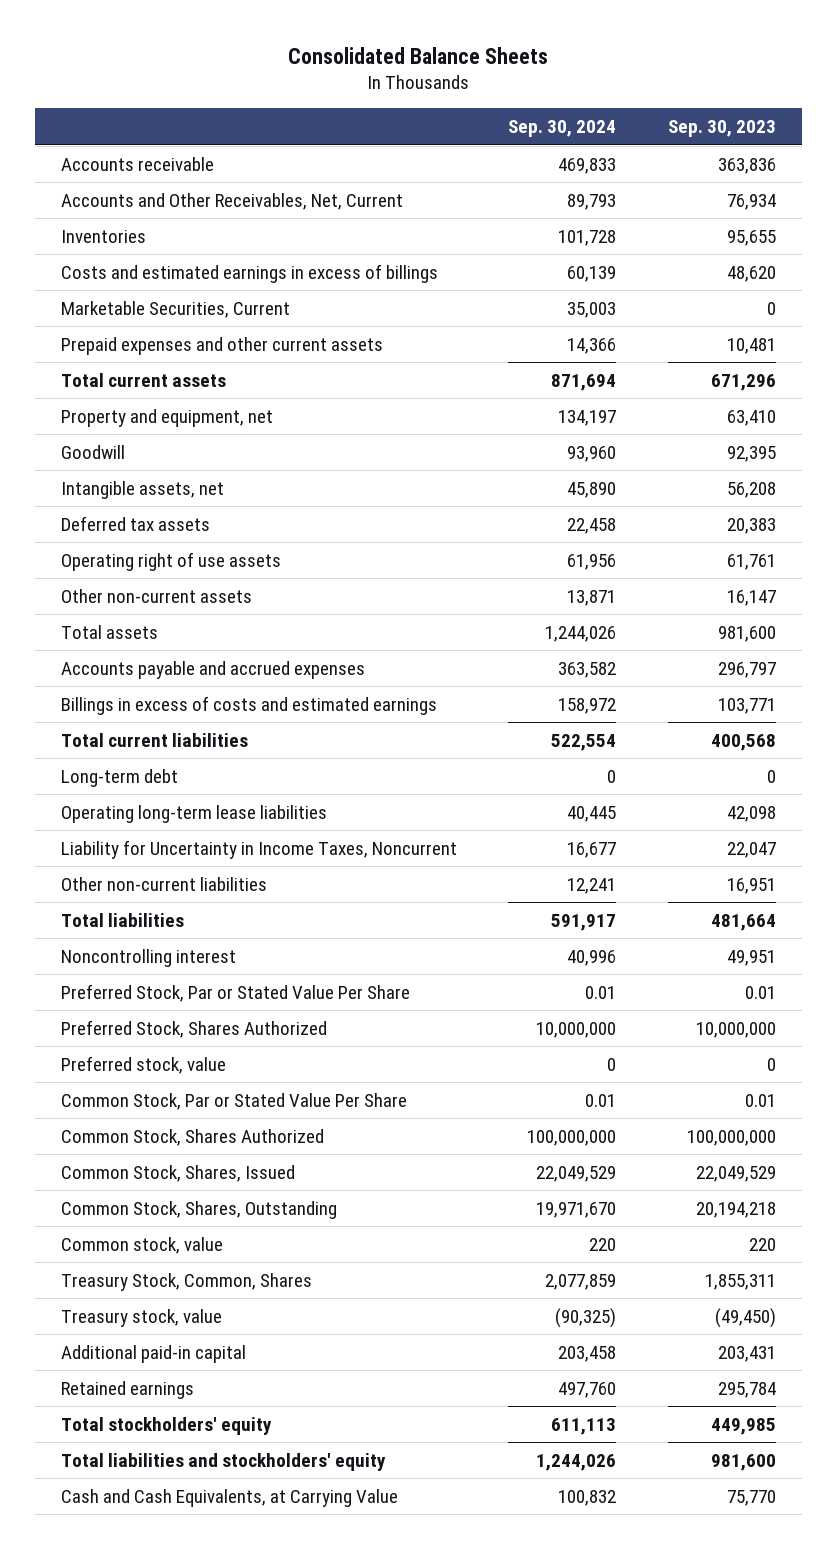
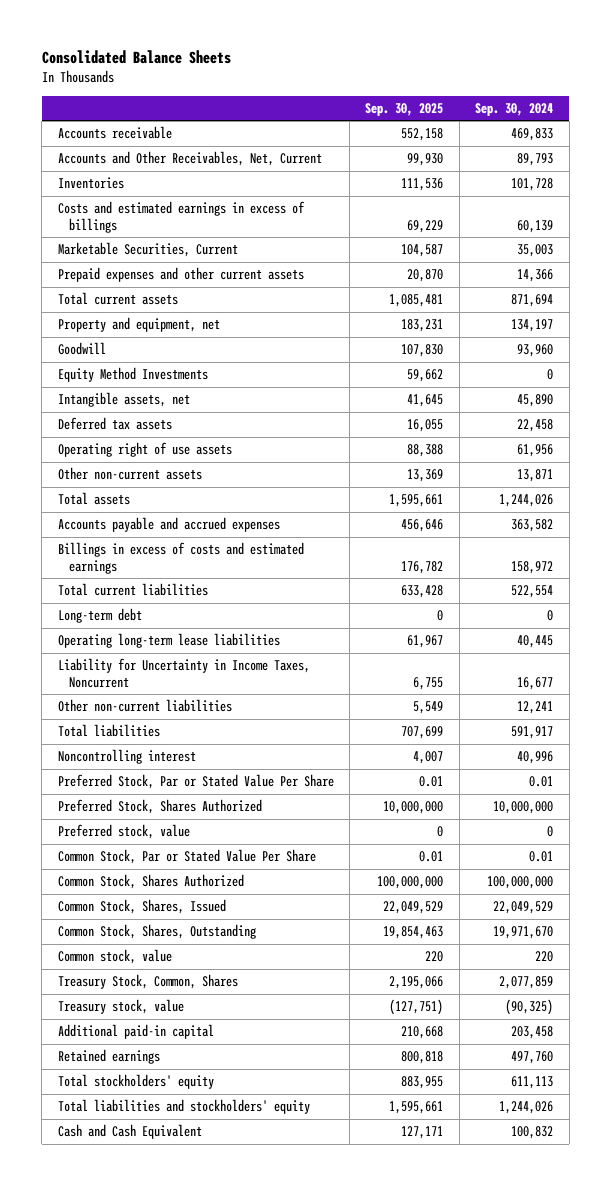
[667,120,776,138] Sep. 30, 2023 -> none
none -> [365,102,444,116] Sep. 30, 2025
none -> [57,367,208,383] Equity Method Investments
[60,1488,398,1507] Cash and Cash Equivalents, at Carrying Value -> [57,1124,202,1140] Cash and Cash Equivalent

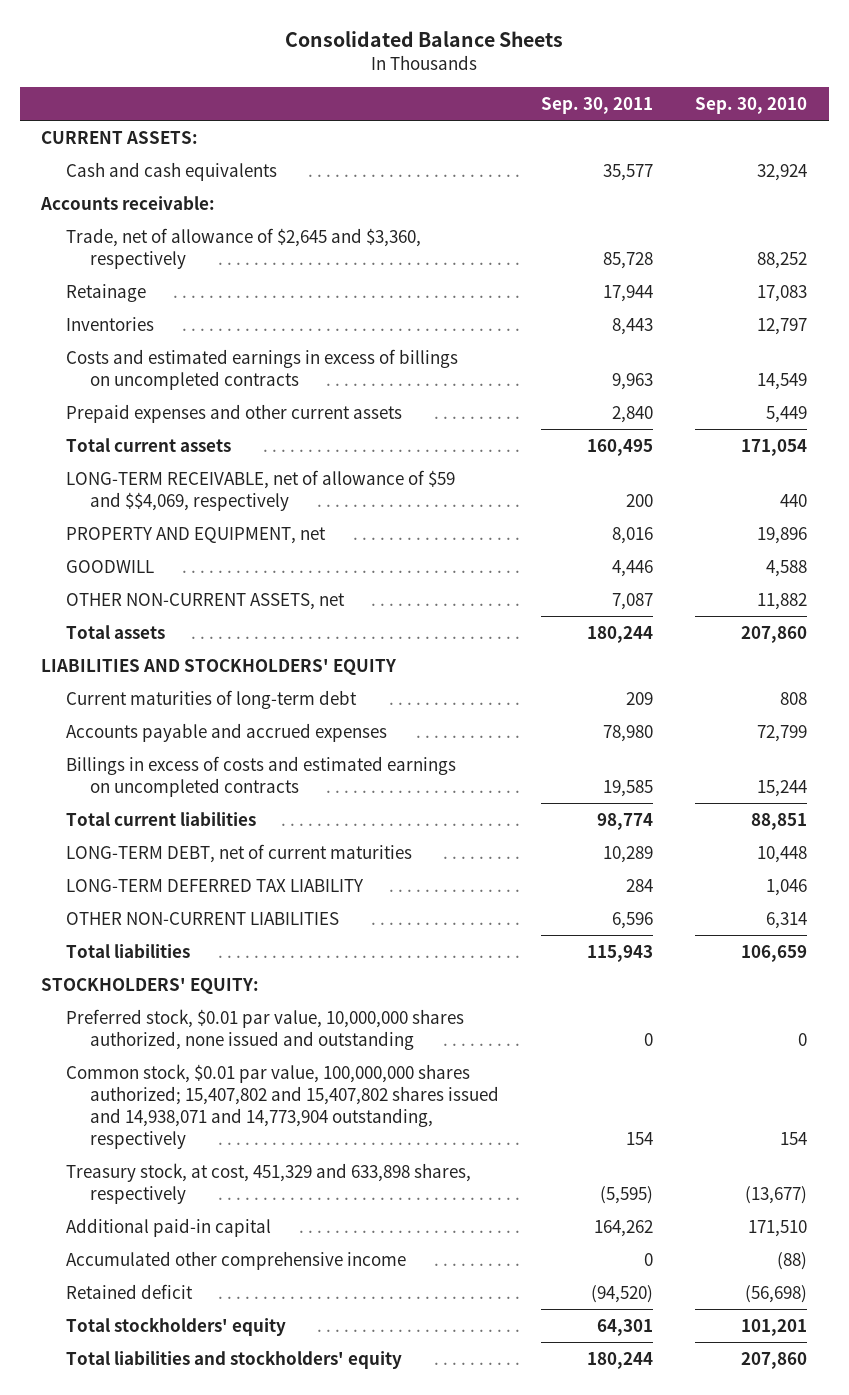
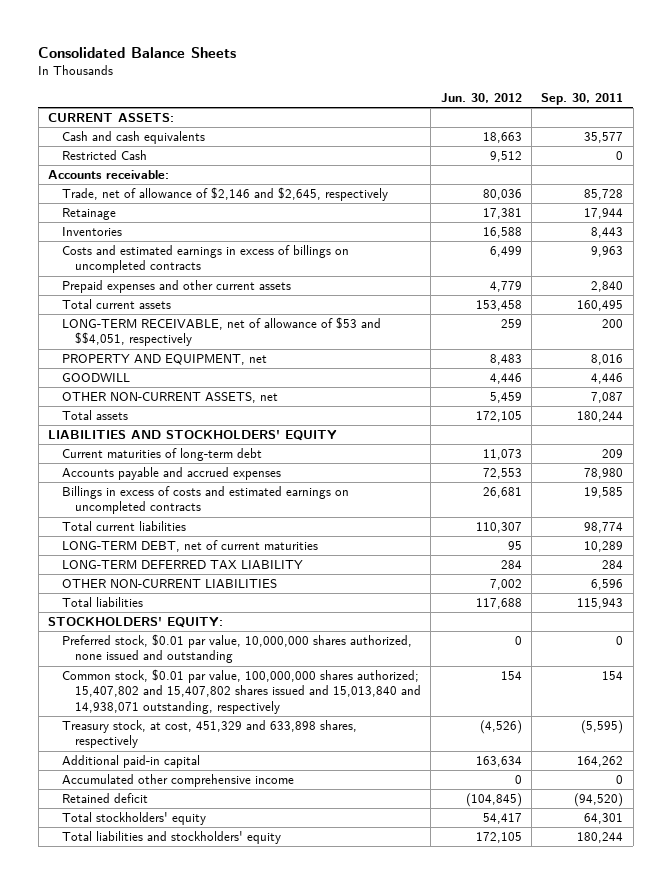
[695,96,808,114] Sep. 30, 2010 -> none
none -> [440,93,522,104] Jun. 30, 2012
none -> [61,150,147,161] Restricted Cash
[65,227,421,269] Trade, net of allowance of $2,645 and $3,360, respectively -> [61,187,388,202] Trade, net of allowance of $2,146 and $2,645, respectively
[65,469,455,511] LONG-TERM RECEIVABLE, net of allowance of $59 and $$4,069, respectively -> [61,317,381,347] LONG-TERM RECEIVABLE, net of allowance of $53 and $$4,051, respectively
[65,1063,500,1149] Common stock, $0.01 par value, 100,000,000 shares authorized; 15,407,802 and 15,407,802 shares issued and 14,938,071 and 14,773,904 outstanding, respectively -> [61,669,422,714] Common stock, $0.01 par value, 100,000,000 shares authorized; 15,407,802 and 15,407,802 shares issued and 15,013,840 and 14,938,071 outstanding, respectively

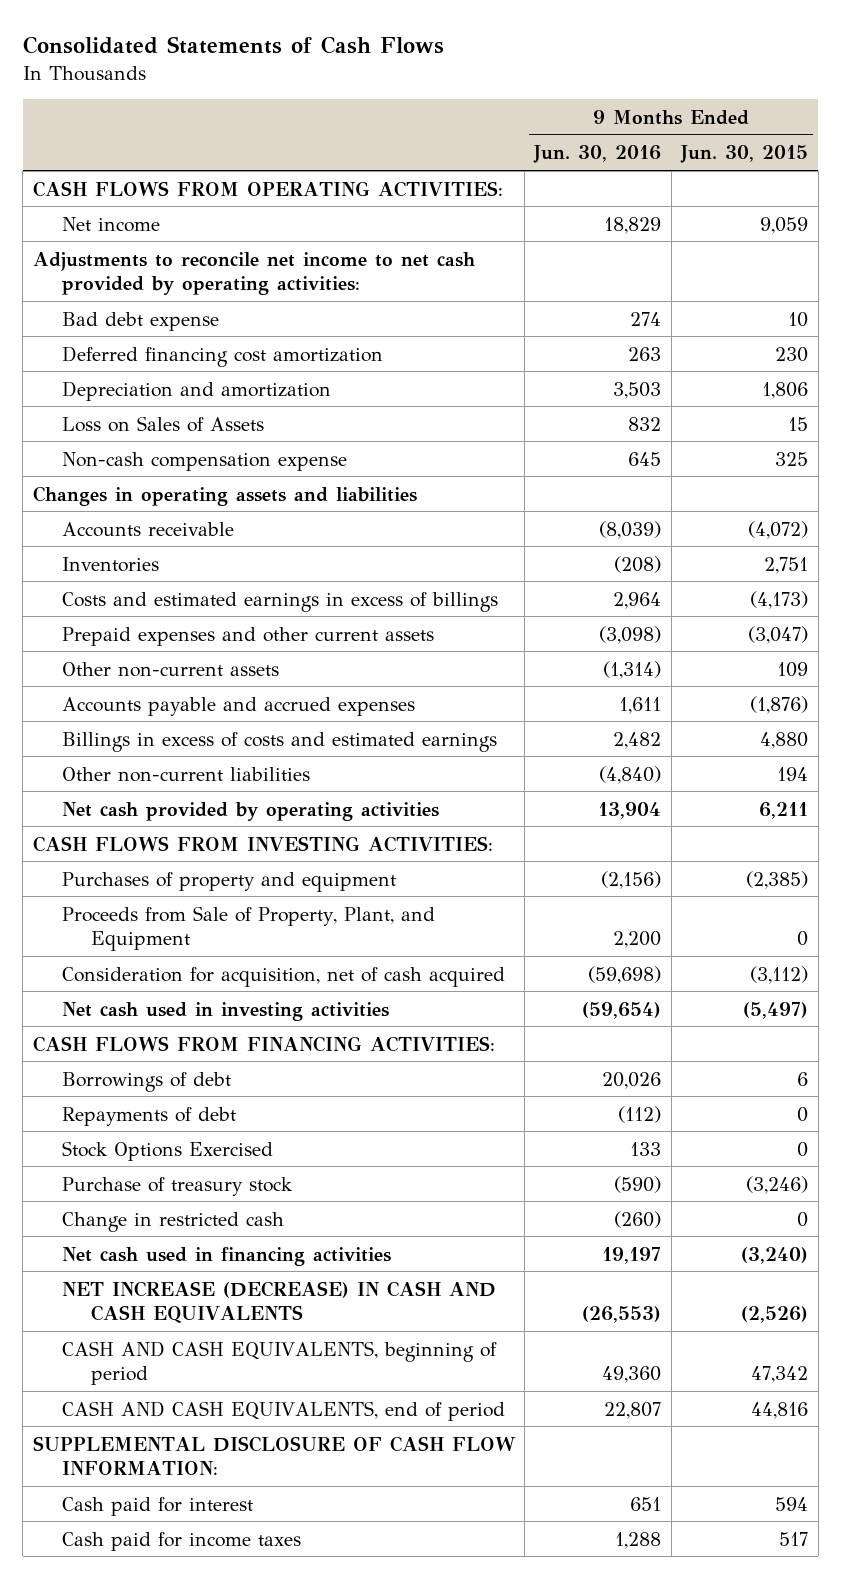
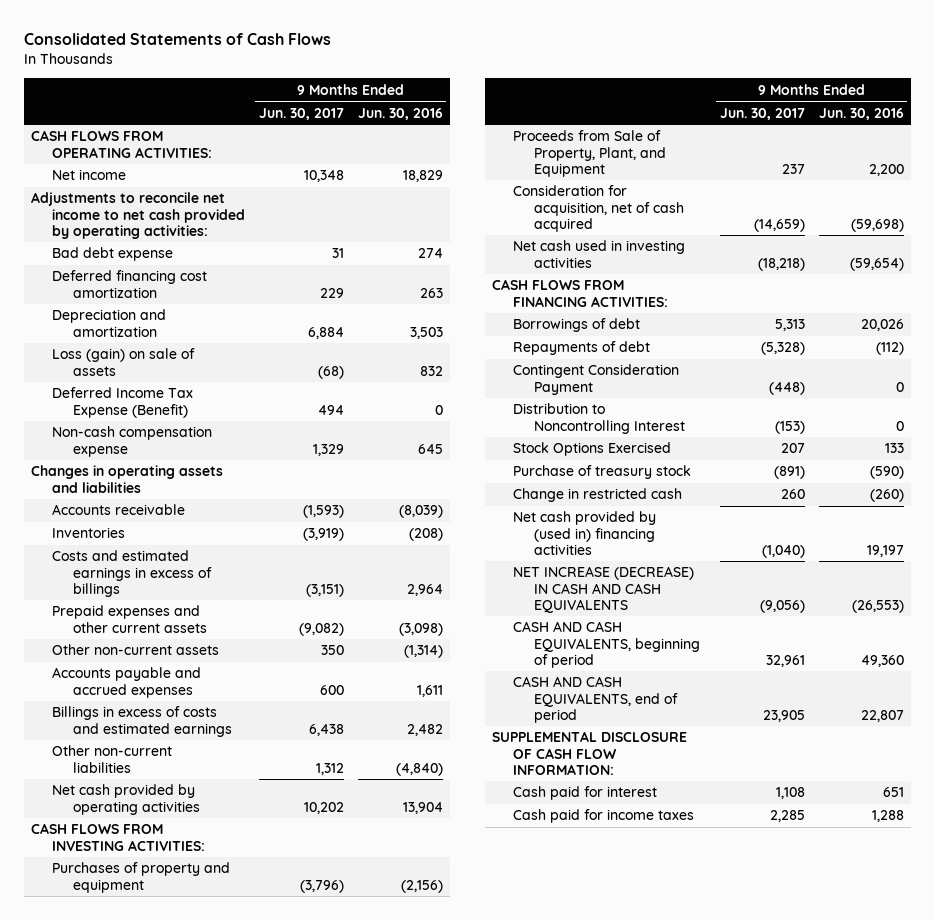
[680,145,809,164] Jun. 30, 2015 -> none
none -> [258,107,344,120] Jun. 30, 2017
[61,415,264,432] Loss on Sales of Assets -> [51,348,195,376] Loss (gain) on sale of assets
none -> [51,387,193,418] Deferred Income Tax Expense (Benefit)
none -> [512,364,679,395] Contingent Consideration Payment
none -> [512,403,685,434] Distribution to Noncontrolling Interest
[61,1246,391,1266] Net cash used in financing activities -> [512,511,656,555] Net cash provided by (used in) financing activities

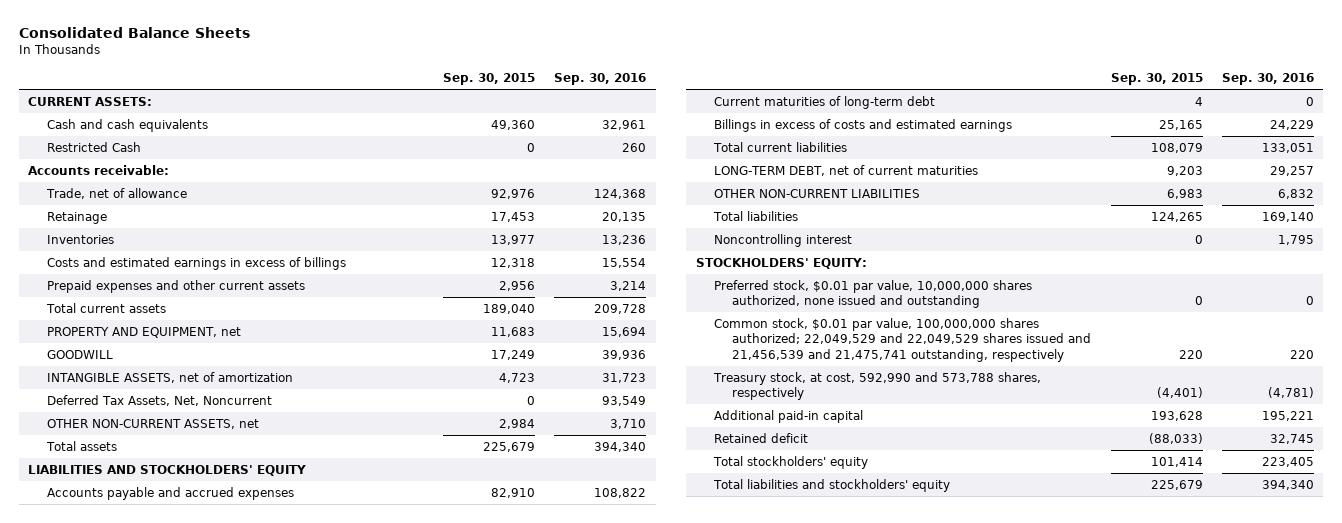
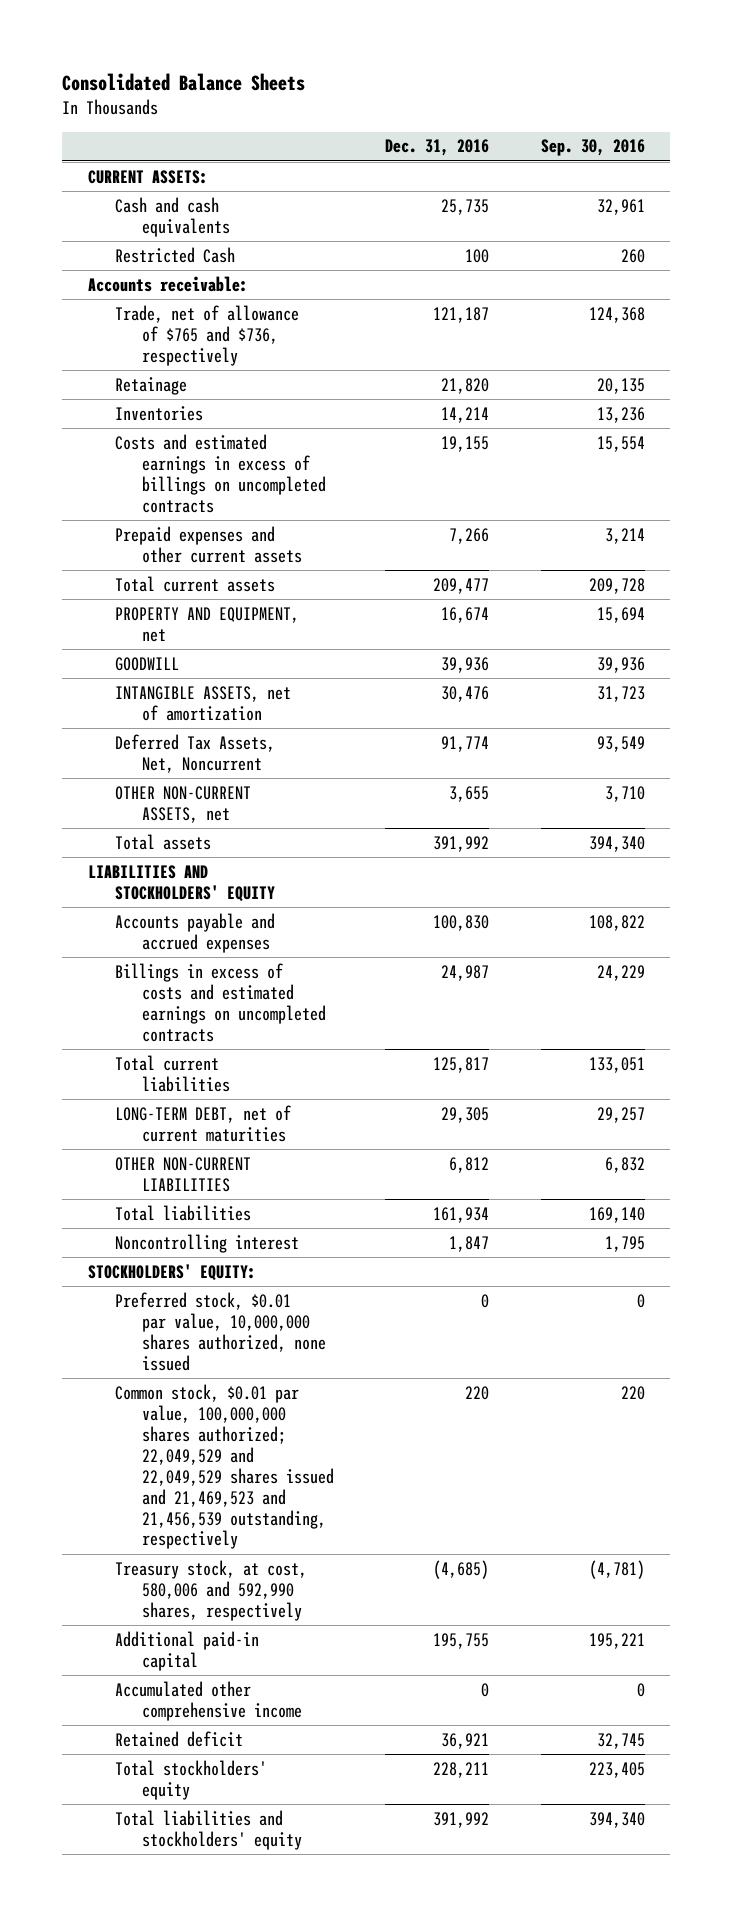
[443,73,536,86] Sep. 30, 2015 -> none
none -> [385,139,490,157] Dec. 31, 2016
[45,187,187,199] Trade, net of allowance -> [114,304,299,366] Trade, net of allowance of $765 and $736, respectively
[46,256,346,270] Costs and estimated earnings in excess of billings -> [114,433,327,513] Costs and estimated earnings in excess of billings on uncompleted contracts
[714,95,936,109] Current maturities of long-term debt -> none
[714,118,1013,132] Billings in excess of costs and estimated earnings -> [114,962,327,1042] Billings in excess of costs and estimated earnings on uncompleted contracts
[714,279,1033,309] Preferred stock, $0.01 par value, 10,000,000 shares authorized, none issued and outstanding -> [114,1291,327,1371] Preferred stock, $0.01 par value, 10,000,000 shares authorized, none issued
[714,317,1092,362] Common stock, $0.01 par value, 100,000,000 shares authorized; 22,049,529 and 22,049,529 shares issued and 21,456,539 and 21,475,741 outstanding, respectively -> [114,1383,335,1550] Common stock, $0.01 par value, 100,000,000 shares authorized; 22,049,529 and 22,049,529 shares issued and 21,469,523 and 21,456,539 outstanding, respectively
[713,371,1042,401] Treasury stock, at cost, 592,990 and 573,788 shares, respectively -> [114,1559,307,1621] Treasury stock, at cost, 580,006 and 592,990 shares, respectively
none -> [114,1680,303,1721] Accumulated other comprehensive income

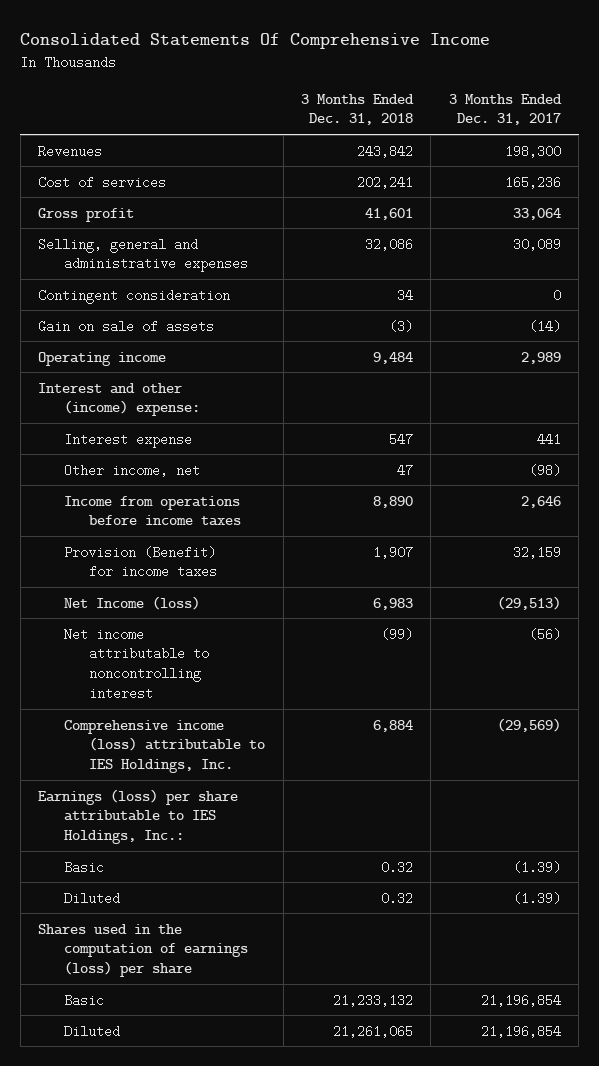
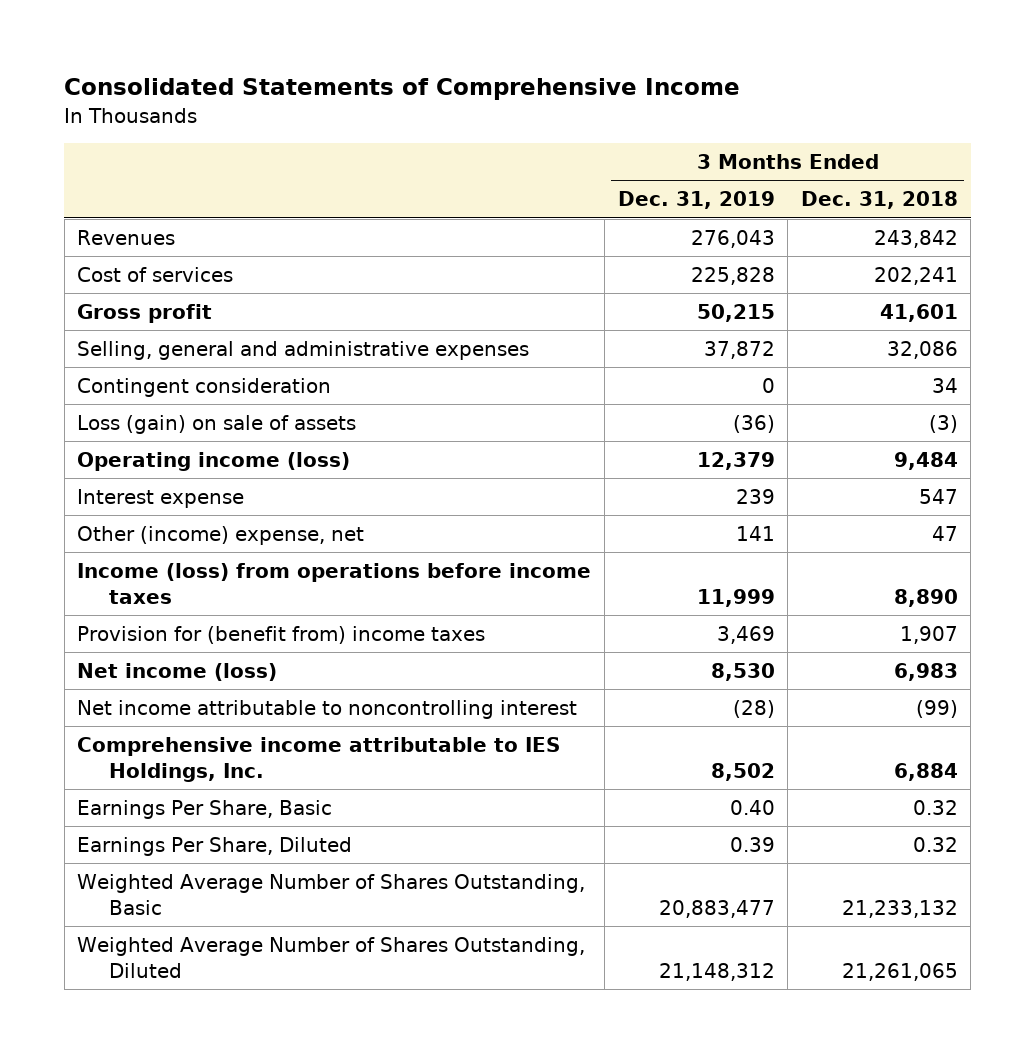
[20,33,491,50] Consolidated Statements Of Comprehensive Income -> [64,78,741,101] Consolidated Statements of Comprehensive Income
[448,93,562,126] 3 Months Ended Dec. 31, 2017 -> none
none -> [617,191,775,210] Dec. 31, 2019
[37,382,200,417] Interest and other (income) expense: -> none
[37,319,214,333] Gain on sale of assets -> [77,415,357,435] Loss (gain) on sale of assets
[37,351,166,366] Operating income -> [77,452,351,472] Operating income (loss)
[63,463,200,477] Other income, net -> [77,526,365,546] Other (income) expense, net
[63,495,242,527] Income from operations before income taxes -> [77,563,592,604] Income (loss) from operations before income taxes
[63,545,218,579] Provision (Benefit) for income taxes -> [77,626,486,645] Provision for (benefit from) income taxes
[63,595,200,610] Net Income (loss) -> [77,663,278,682] Net income (loss)
[37,788,238,845] Earnings (loss) per share attributable to IES Holdings, Inc.: -> none
[37,923,248,978] Shares used in the computation of earnings (loss) per share -> none
[63,719,266,774] Comprehensive income (loss) attributable to IES Holdings, Inc. -> [77,737,561,782] Comprehensive income attributable to IES Holdings, Inc.
[63,860,104,874] Basic -> [77,800,333,820] Earnings Per Share, Basic
[63,891,120,905] Diluted -> [77,837,353,857] Earnings Per Share, Diluted
[63,993,104,1007] Basic -> [77,874,586,915] Weighted Average Number of Shares Outstanding, Basic
[63,1024,120,1038] Diluted -> [77,937,586,978] Weighted Average Number of Shares Outstanding, Diluted

